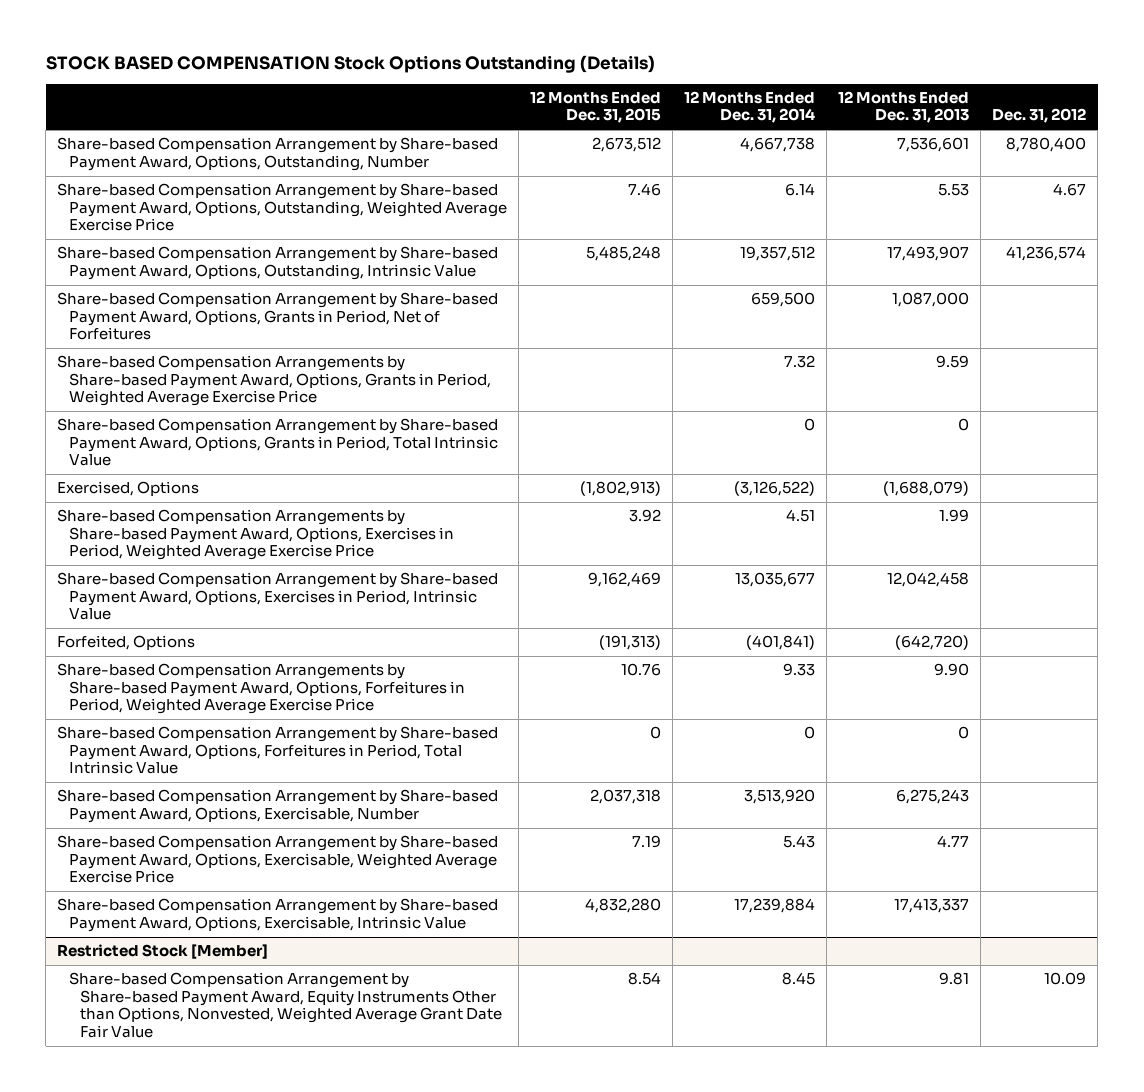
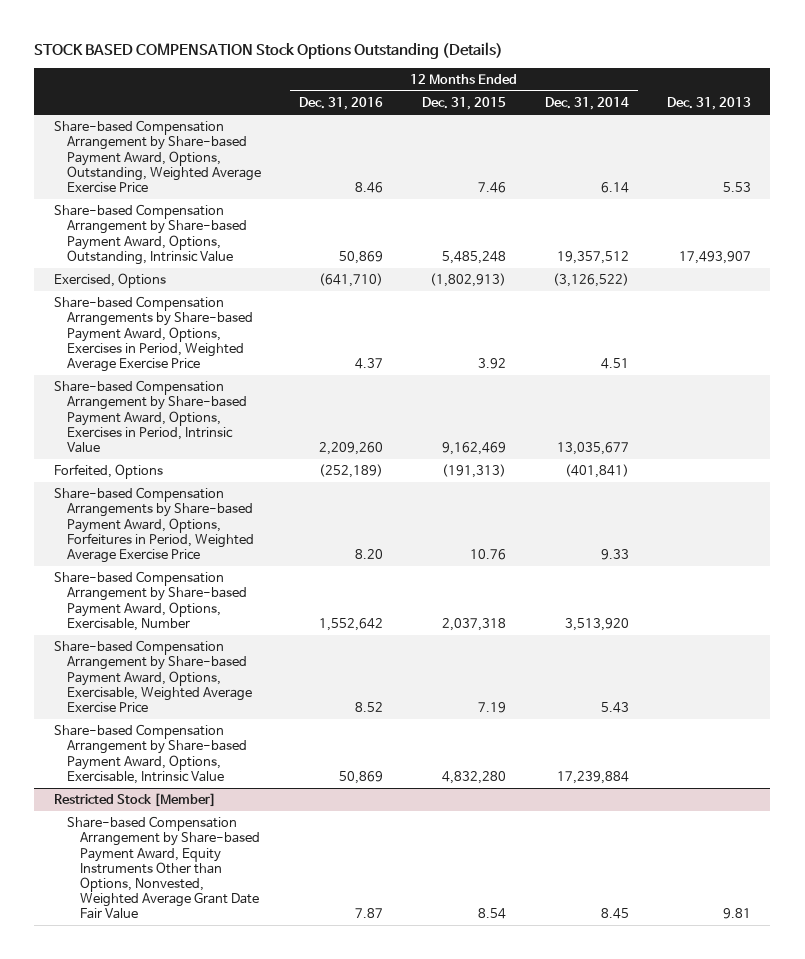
[838,90,970,124] 12 Months Ended Dec. 31, 2013 -> none
[992,108,1087,124] Dec. 31, 2012 -> none
none -> [299,97,384,111] Dec. 31, 2016
none -> [667,97,752,111] Dec. 31, 2013
[57,137,499,171] Share-based Compensation Arrangement by Share-based Payment Award, Options, Outstanding, Number -> none
[57,292,499,341] Share-based Compensation Arrangement by Share-based Payment Award, Options, Grants in Period, Net of Forfeitures -> none
[57,355,491,407] Share-based Compensation Arrangements by Share-based Payment Award, Options, Grants in Period, Weighted Average Exercise Price -> none
[57,418,499,467] Share-based Compensation Arrangement by Share-based Payment Award, Options, Grants in Period, Total Intrinsic Value -> none
[57,726,499,775] Share-based Compensation Arrangement by Share-based Payment Award, Options, Forfeitures in Period, Total Intrinsic Value -> none

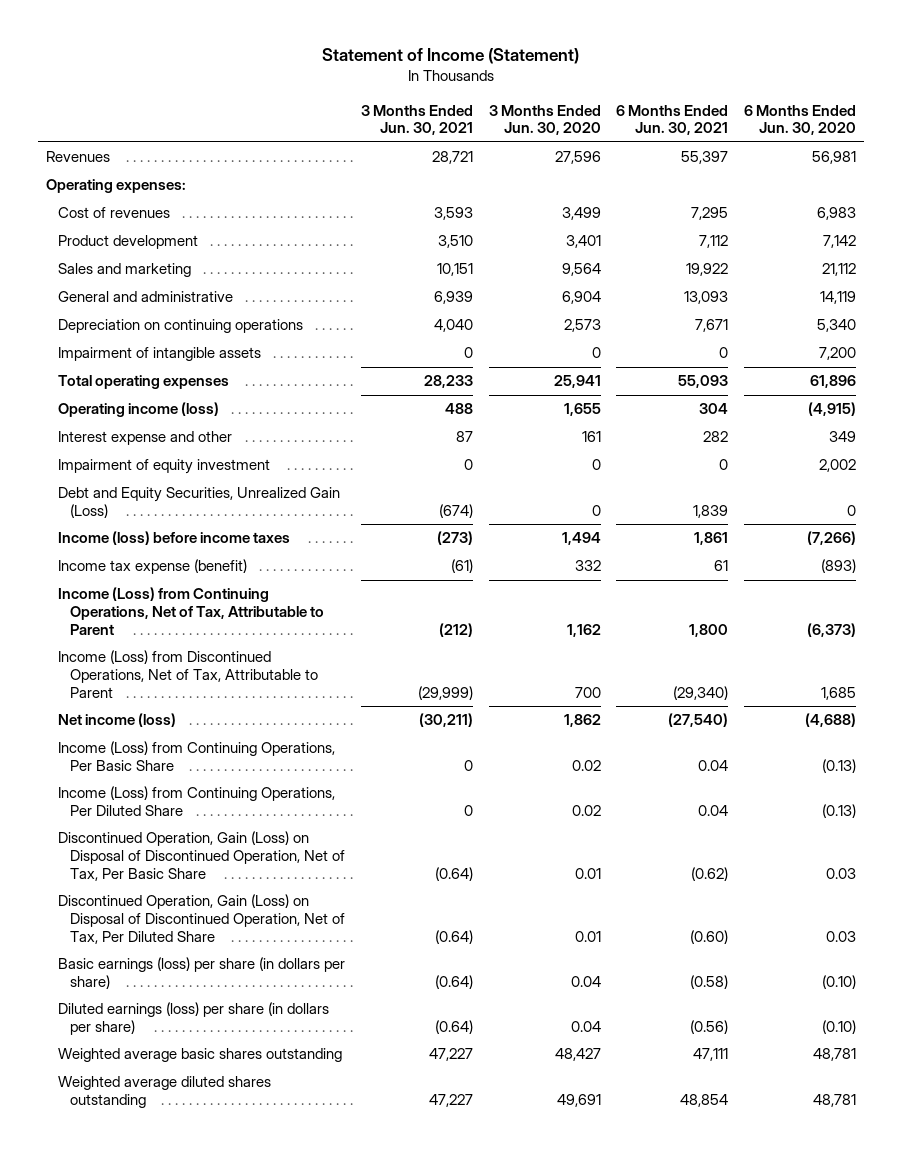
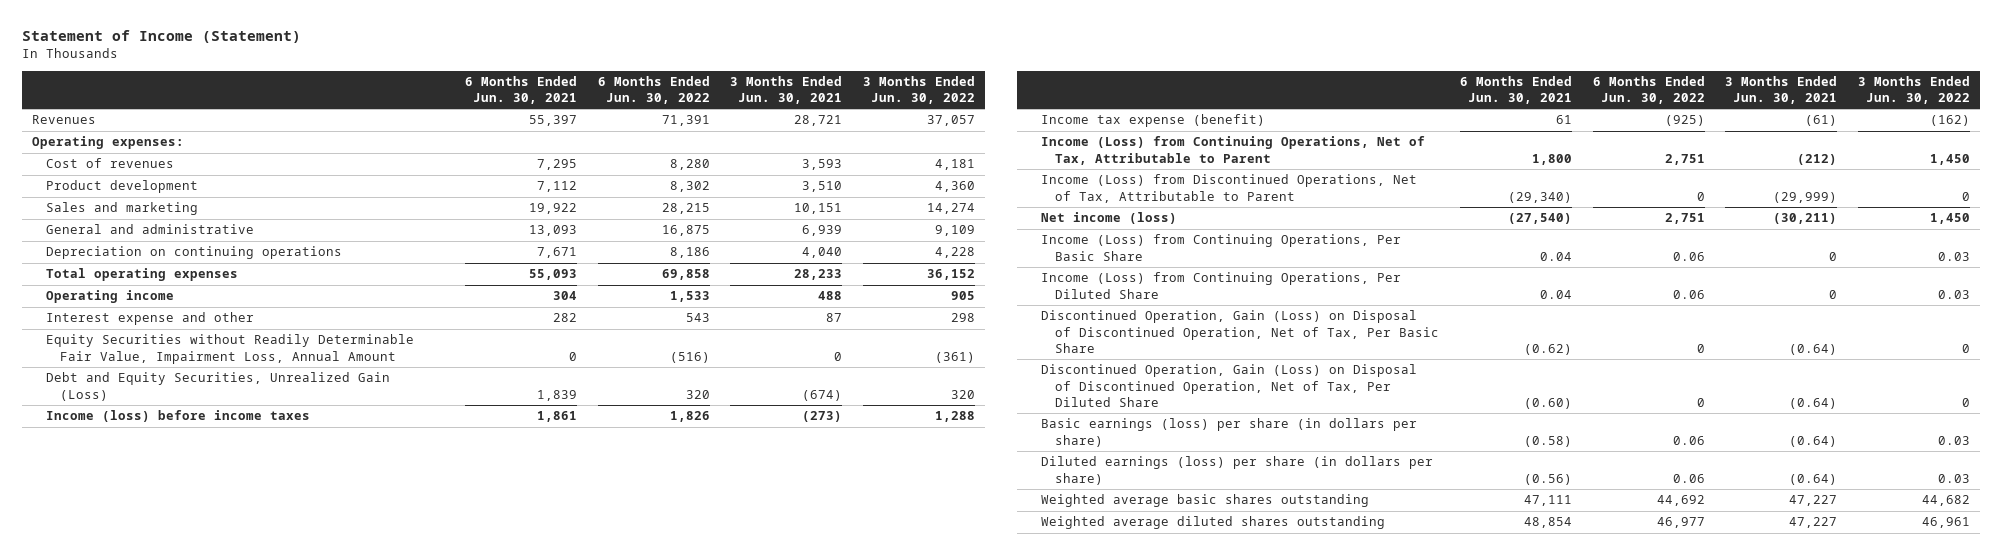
[488,104,601,136] 3 Months Ended Jun. 30, 2020 -> none
[744,104,857,136] 6 Months Ended Jun. 30, 2020 -> none
none -> [597,75,710,105] 6 Months Ended Jun. 30, 2022
none -> [862,75,975,105] 3 Months Ended Jun. 30, 2022
[58,347,262,362] Impairment of intangible assets -> none
[58,402,220,418] Operating income (loss) -> [46,290,175,304] Operating income
[58,459,271,475] Impairment of equity investment -> [46,334,415,364] Equity Securities without Readily Determinable Fair Value, Impairment Loss, Annual Amount

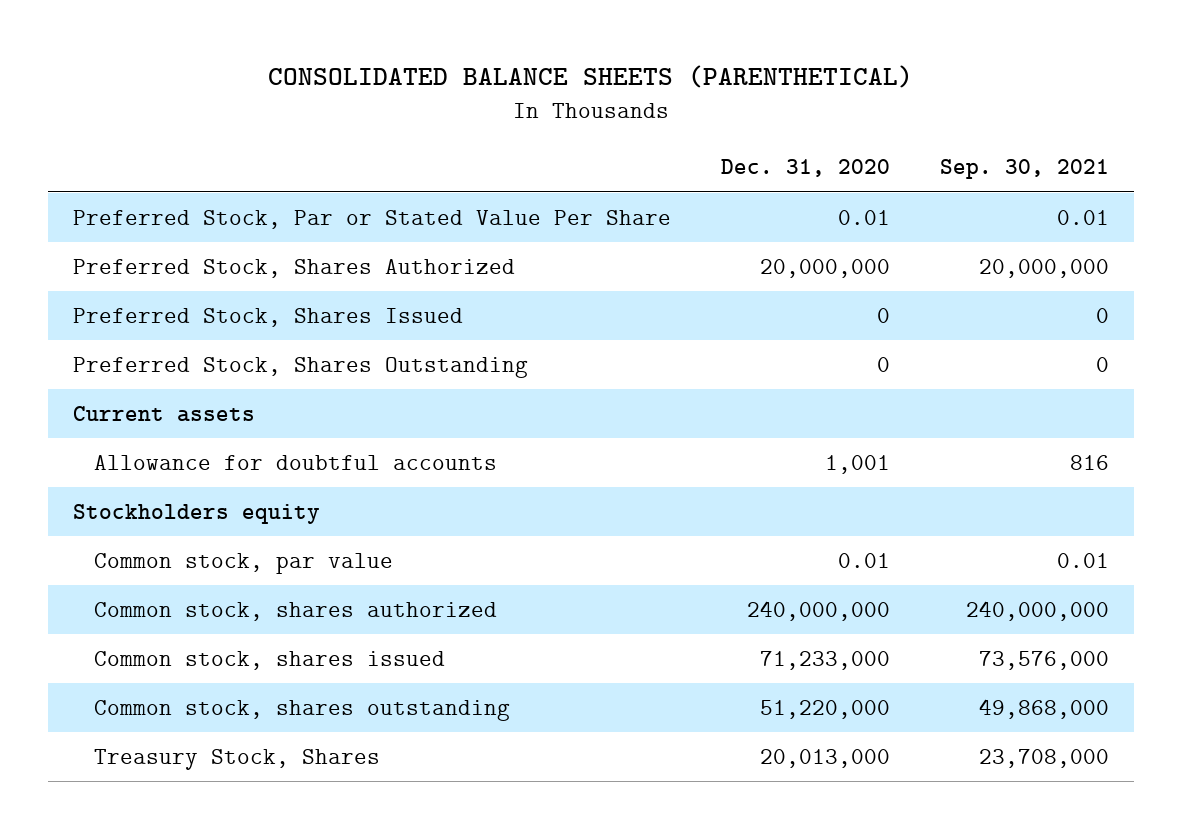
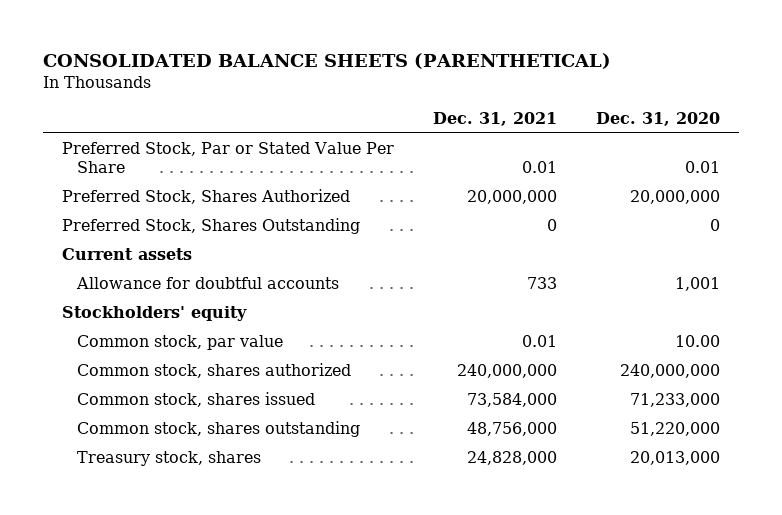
[940,159,1110,180] Sep. 30, 2021 -> none
none -> [433,111,558,126] Dec. 31, 2021
[72,308,463,328] Preferred Stock, Shares Issued -> none
[72,504,320,525] Stockholders equity -> [62,306,248,322] Stockholders' equity
[837,553,890,569] 0.01 -> [674,335,720,348] 10.00
[94,749,381,771] Treasury Stock, Shares -> [77,451,262,467] Treasury stock, shares

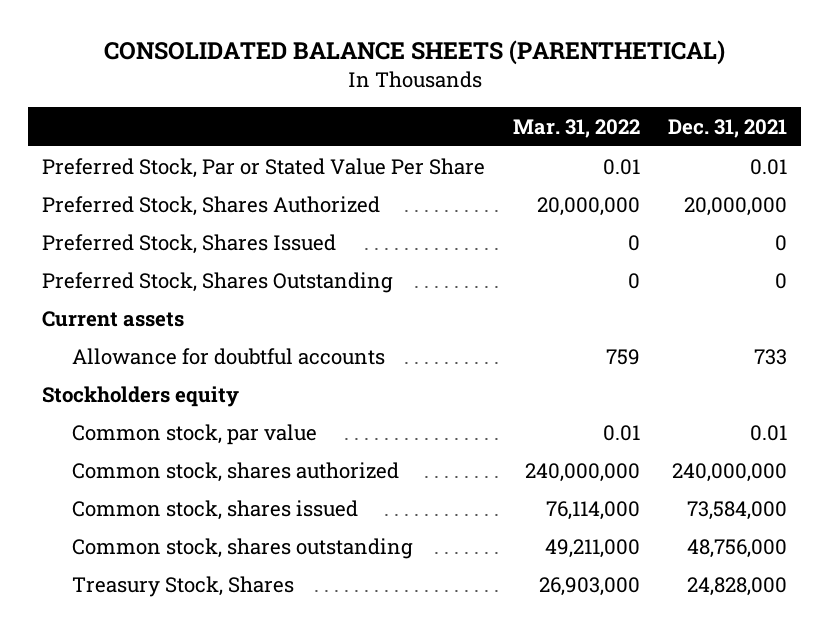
[595,111,720,126] Dec. 31, 2020 -> none
none -> [513,118,641,138] Mar. 31, 2022
none -> [41,233,336,254] Preferred Stock, Shares Issued
[62,306,248,322] Stockholders' equity -> [41,385,239,407] Stockholders equity
[77,451,262,467] Treasury stock, shares -> [71,575,294,597] Treasury Stock, Shares

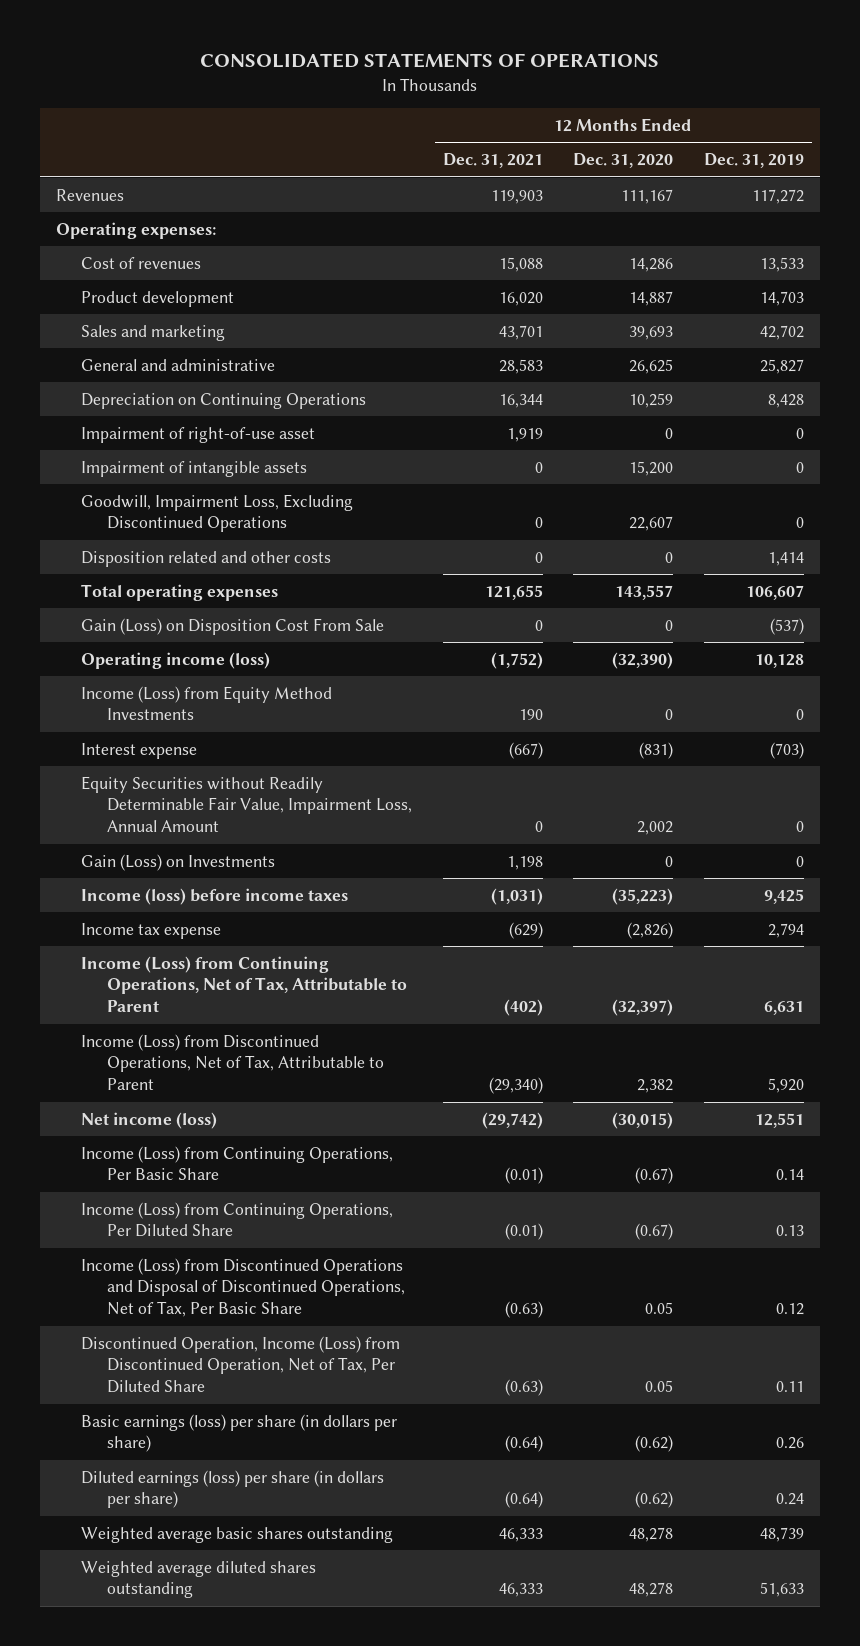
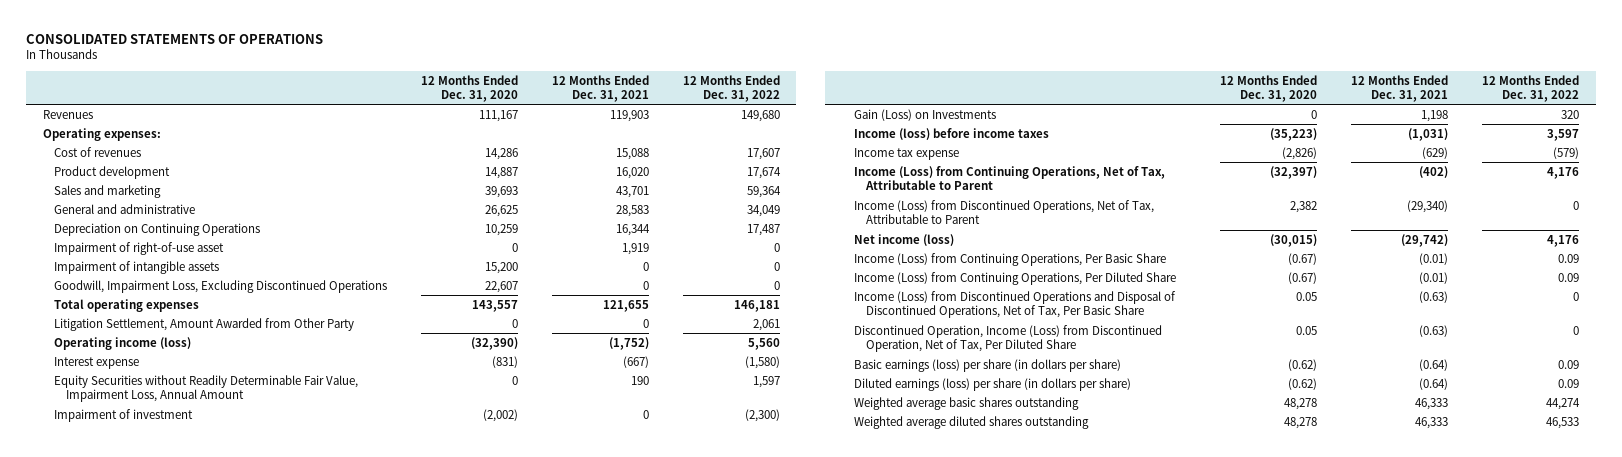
[704,153,805,169] Dec. 31, 2019 -> none
none -> [682,74,780,102] 12 Months Ended Dec. 31, 2022
[81,550,332,567] Disposition related and other costs -> none
[81,617,385,635] Gain (Loss) on Disposition Cost From Sale -> none
none -> [54,317,355,331] Litigation Settlement, Amount Awarded from Other Party
[81,685,333,721] Income (Loss) from Equity Method Investments -> none
[534,821,543,833] 0 -> [630,375,649,385] 190
[637,821,674,836] 2,002 -> [512,375,519,385] 0
none -> [54,408,194,422] Impairment of investment

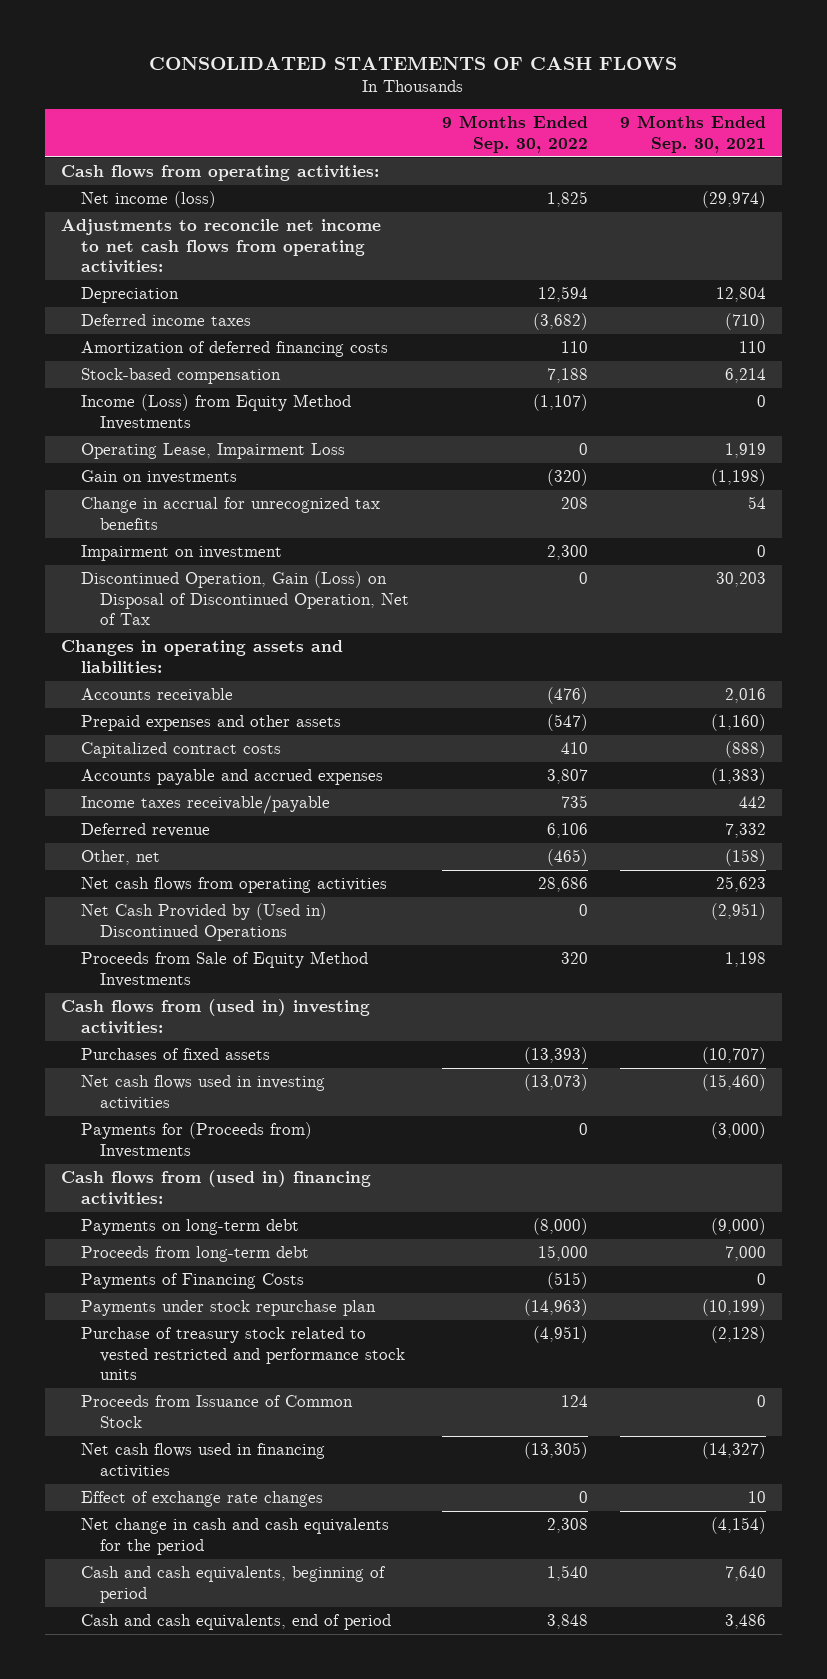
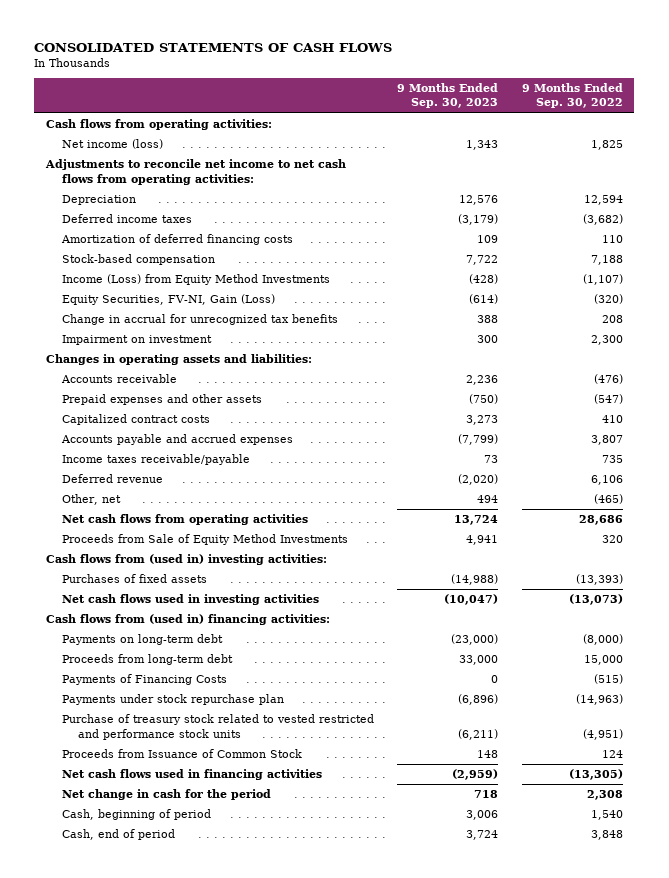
[619,115,766,153] 9 Months Ended Sep. 30, 2021 -> none
none -> [397,83,499,109] 9 Months Ended Sep. 30, 2023
[80,443,345,460] Operating Lease, Impairment Loss -> none
[80,470,237,485] Gain on investments -> [61,294,275,306] Equity Securities, FV-NI, Gain (Loss)
[80,571,410,626] Discontinued Operation, Gain (Loss) on Disposal of Discontinued Operation, Net of Tax -> none
[80,903,327,941] Net Cash Provided by (Used in) Discontinued Operations -> none
[80,1122,312,1158] Payments for (Proceeds from) Investments -> none
[80,1491,323,1508] Effect of exchange rate changes -> none
[80,1518,389,1555] Net change in cash and cash equivalents for the period -> [61,789,271,801] Net change in cash for the period
[80,1566,386,1603] Cash and cash equivalents, beginning of period -> [61,809,211,821] Cash, beginning of period
[80,1614,391,1631] Cash and cash equivalents, end of period -> [61,829,175,841] Cash, end of period

